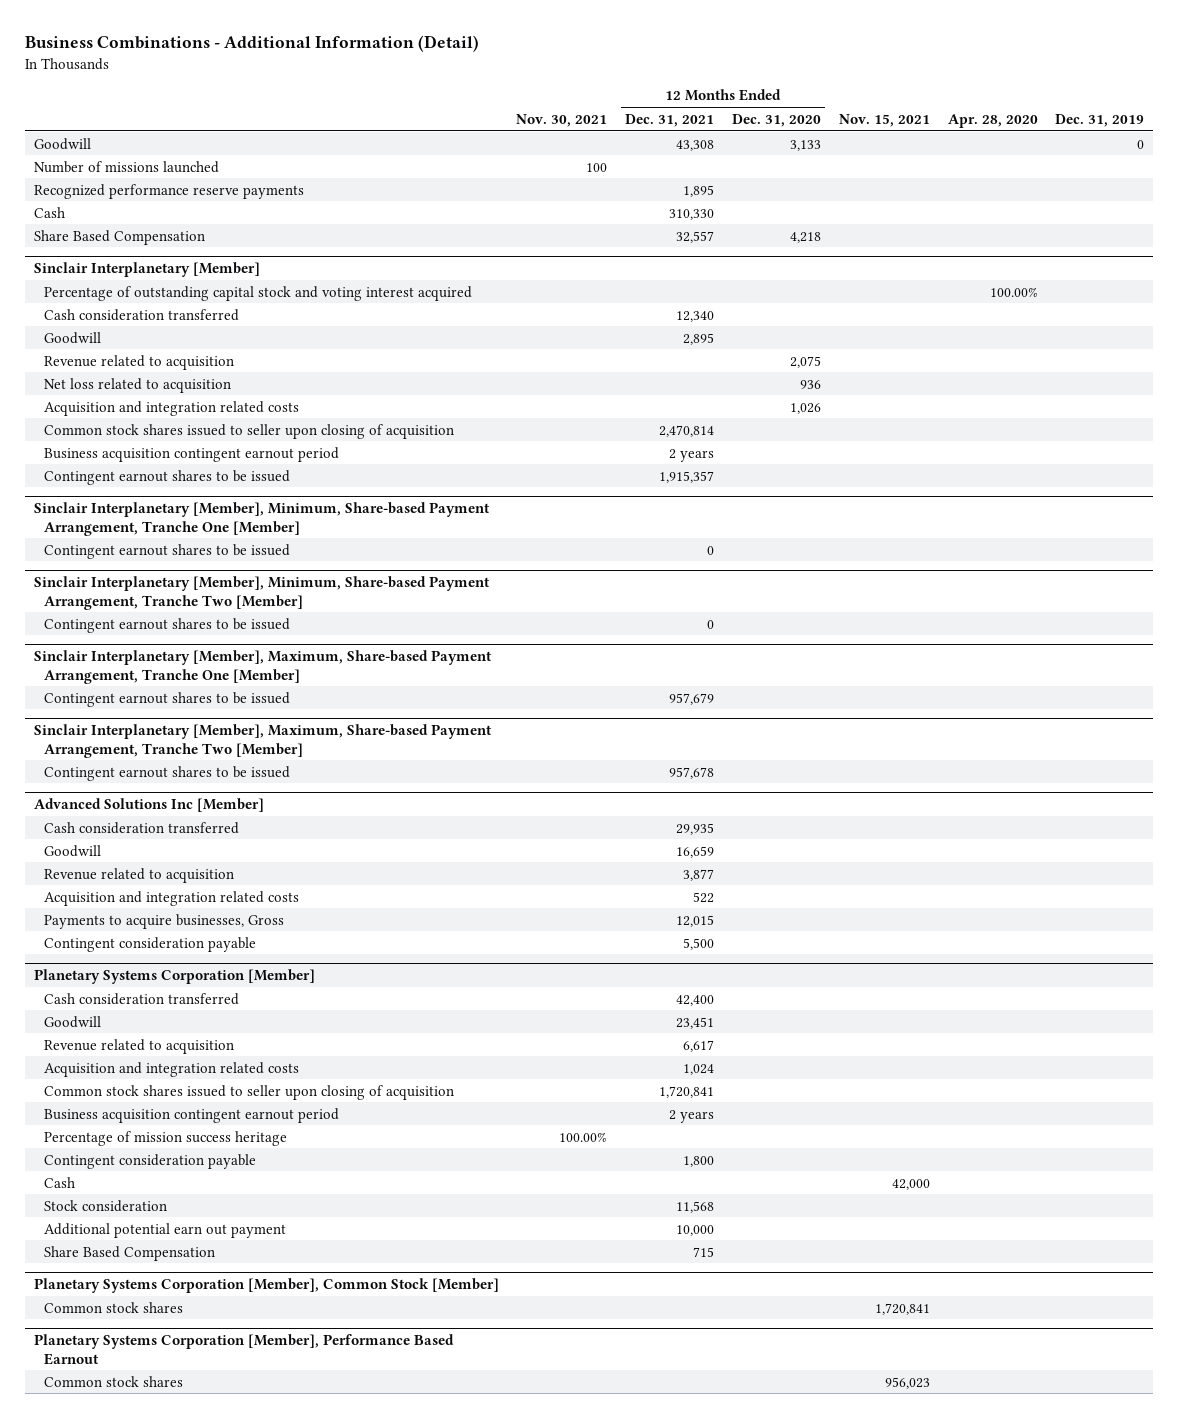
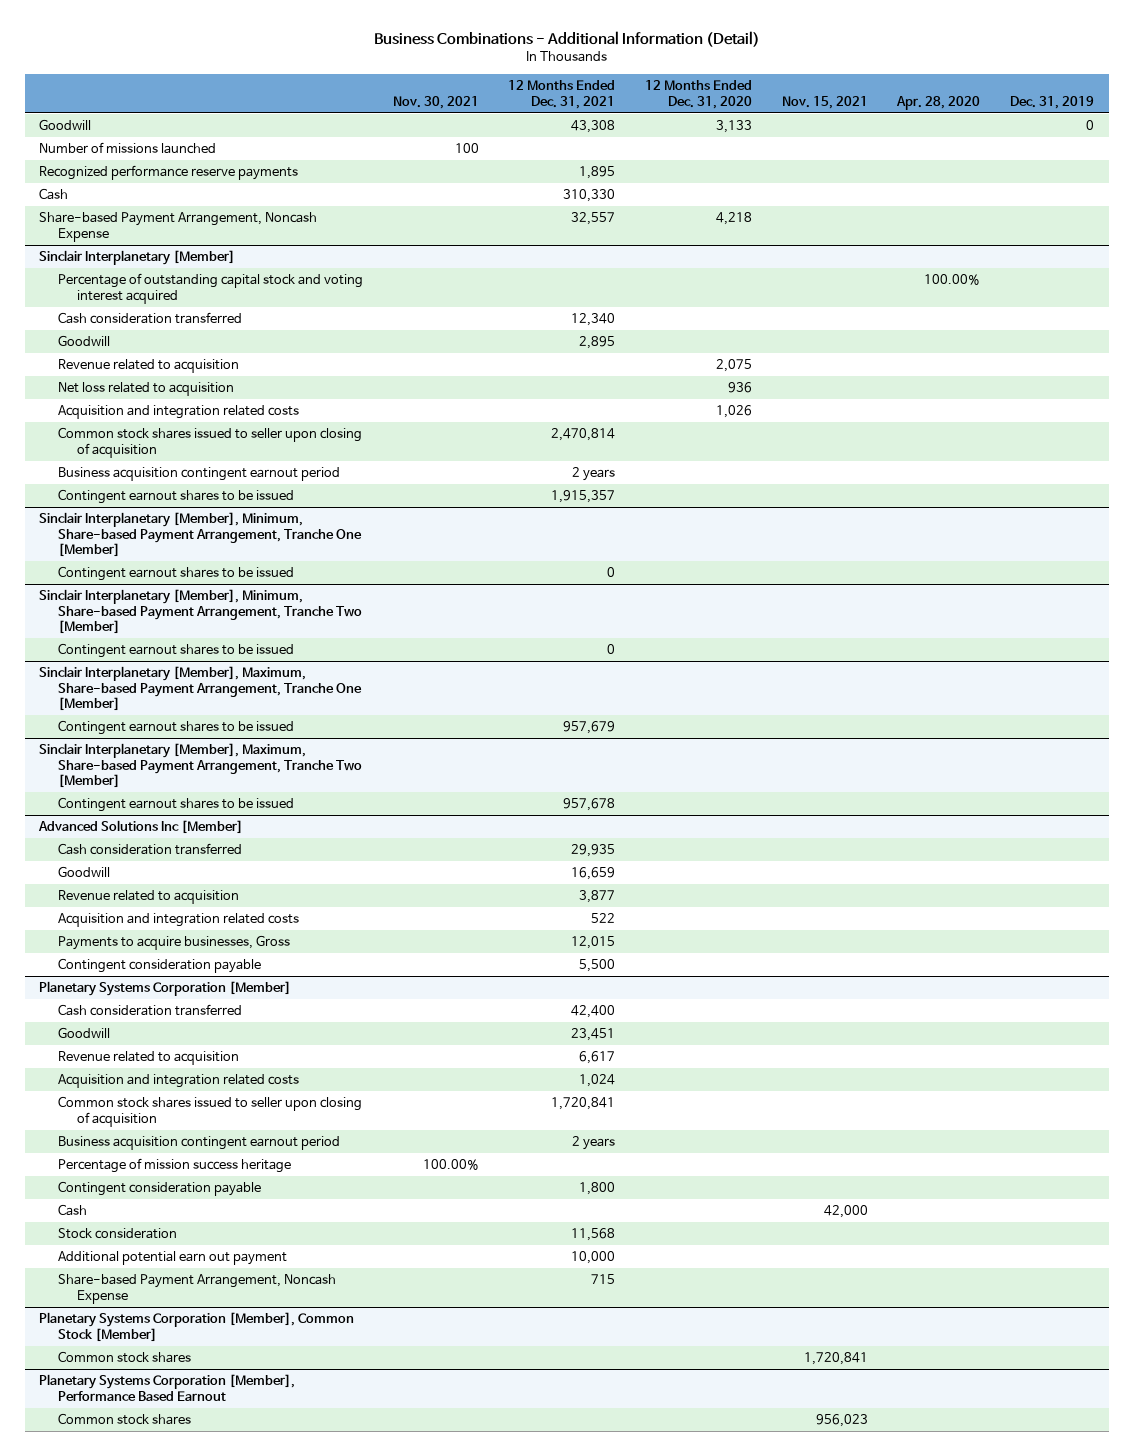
[33,229,205,245] Share Based Compensation -> [39,212,318,242] Share-based Payment Arrangement, Noncash Expense
[44,1245,216,1261] Share Based Compensation -> [58,1274,337,1304] Share-based Payment Arrangement, Noncash Expense

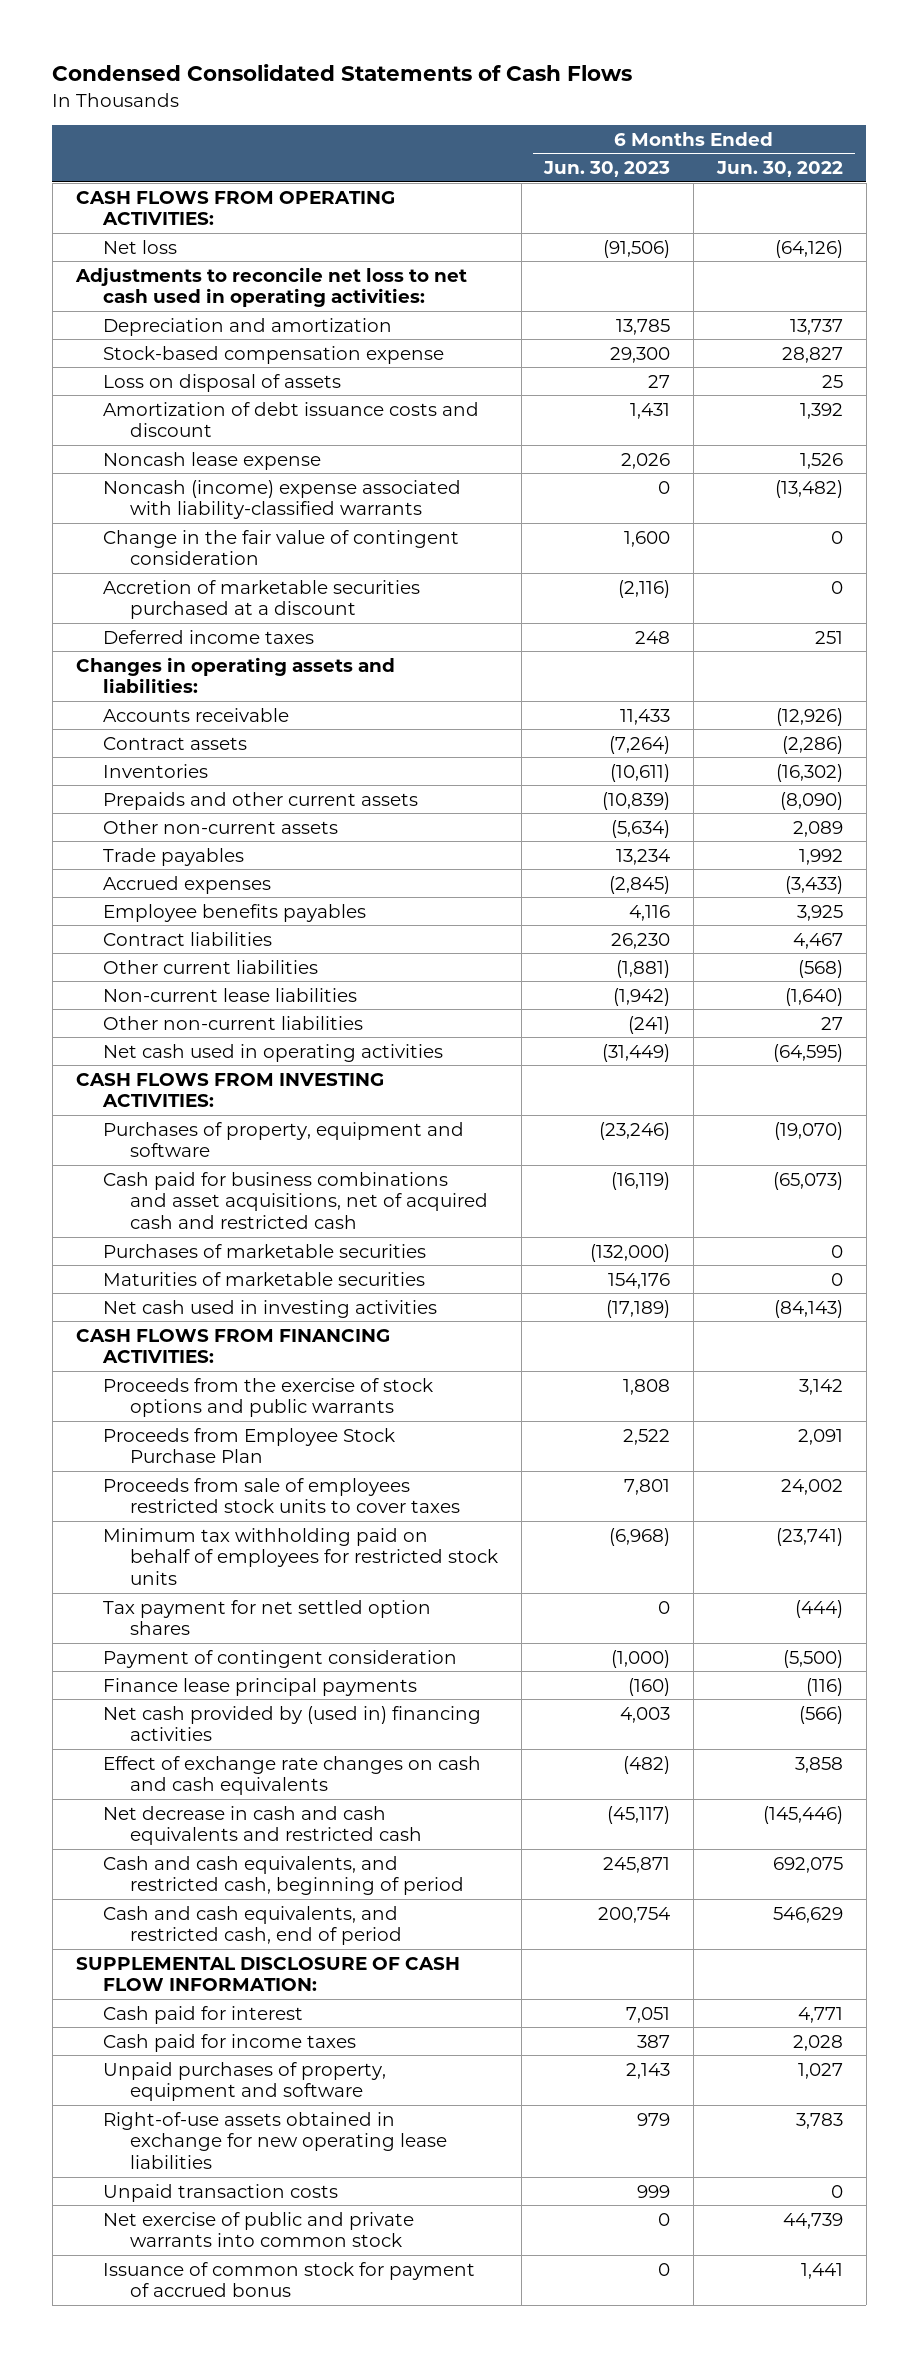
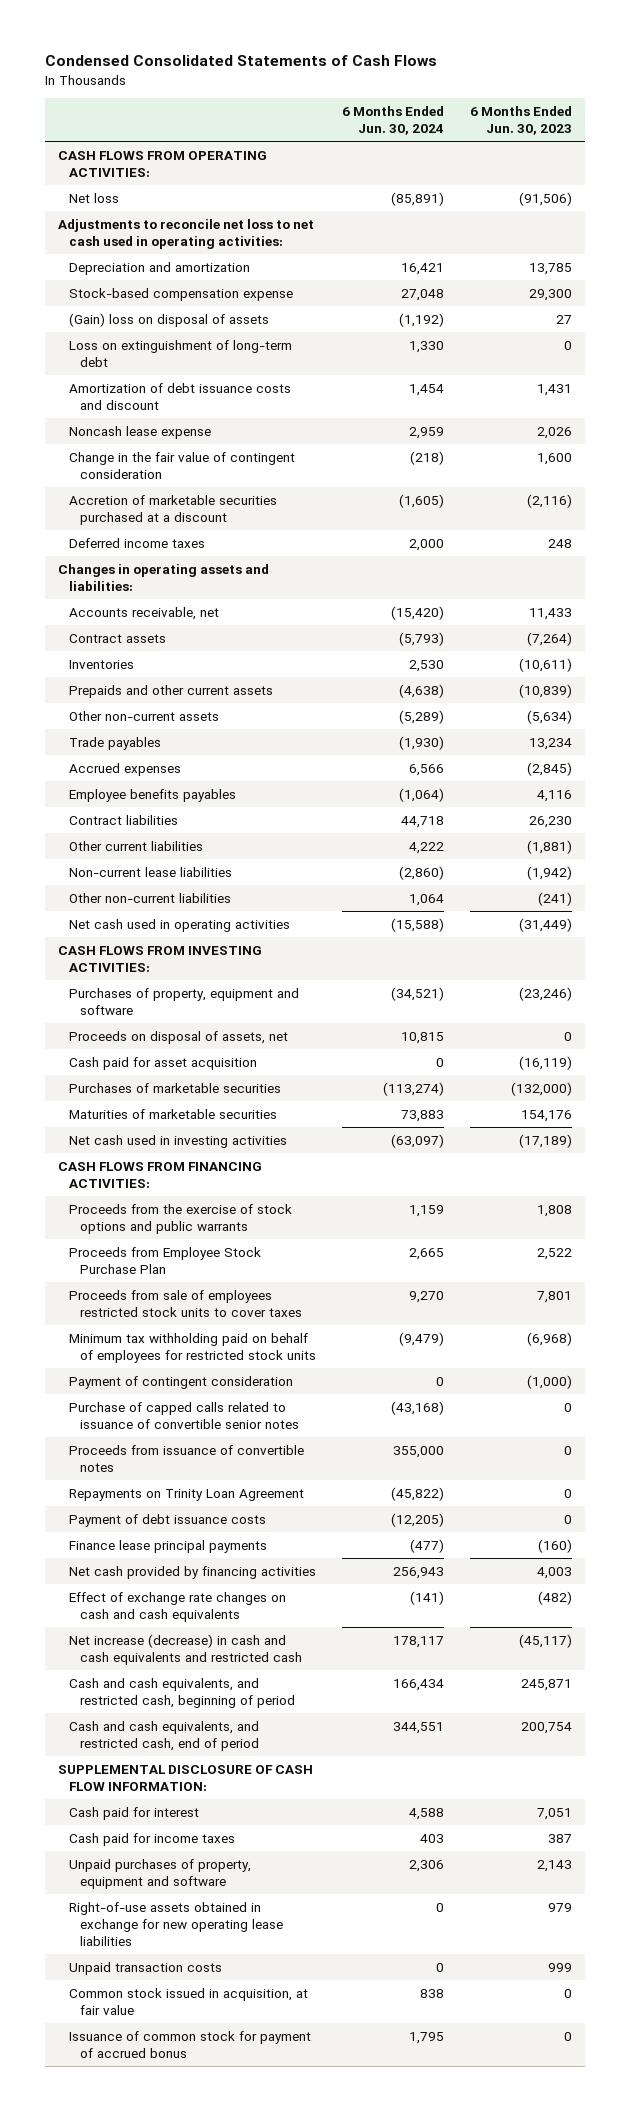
[716,160,844,177] Jun. 30, 2022 -> none
none -> [342,105,445,136] 6 Months Ended Jun. 30, 2024
[102,373,341,392] Loss on disposal of assets -> [69,312,270,327] (Gain) loss on disposal of assets
none -> [69,339,293,367] Loss on extinguishment of long-term debt
[102,479,461,520] Noncash (income) expense associated with liability-classified warrants -> none
[102,707,289,722] Accounts receivable -> [69,606,220,620] Accounts receivable, net
none -> [69,1030,289,1044] Proceeds on disposal of assets, net
[102,1171,488,1230] Cash paid for business combinations and asset acquisitions, net of acquired cash and restricted cash -> [69,1056,258,1070] Cash paid for asset acquisition
[102,1599,431,1636] Tax payment for net settled option shares -> none
none -> [69,1401,299,1429] Purchase of capped calls related to issuance of convertible senior notes
none -> [69,1444,305,1472] Proceeds from issuance of convertible notes
none -> [69,1488,305,1501] Repayments on Trinity Loan Agreement
none -> [69,1513,267,1527] Payment of debt issuance costs
[102,1705,481,1742] Net cash provided by (used in) financing activities -> [69,1565,317,1579] Net cash provided by financing activities
[102,1805,422,1846] Net decrease in cash and cash equivalents and restricted cash -> [69,1633,302,1665] Net increase (decrease) in cash and cash equivalents and restricted cash
[102,2211,414,2248] Net exercise of public and private warrants into common stock -> none
none -> [69,1987,309,2015] Common stock issued in acquisition, at fair value

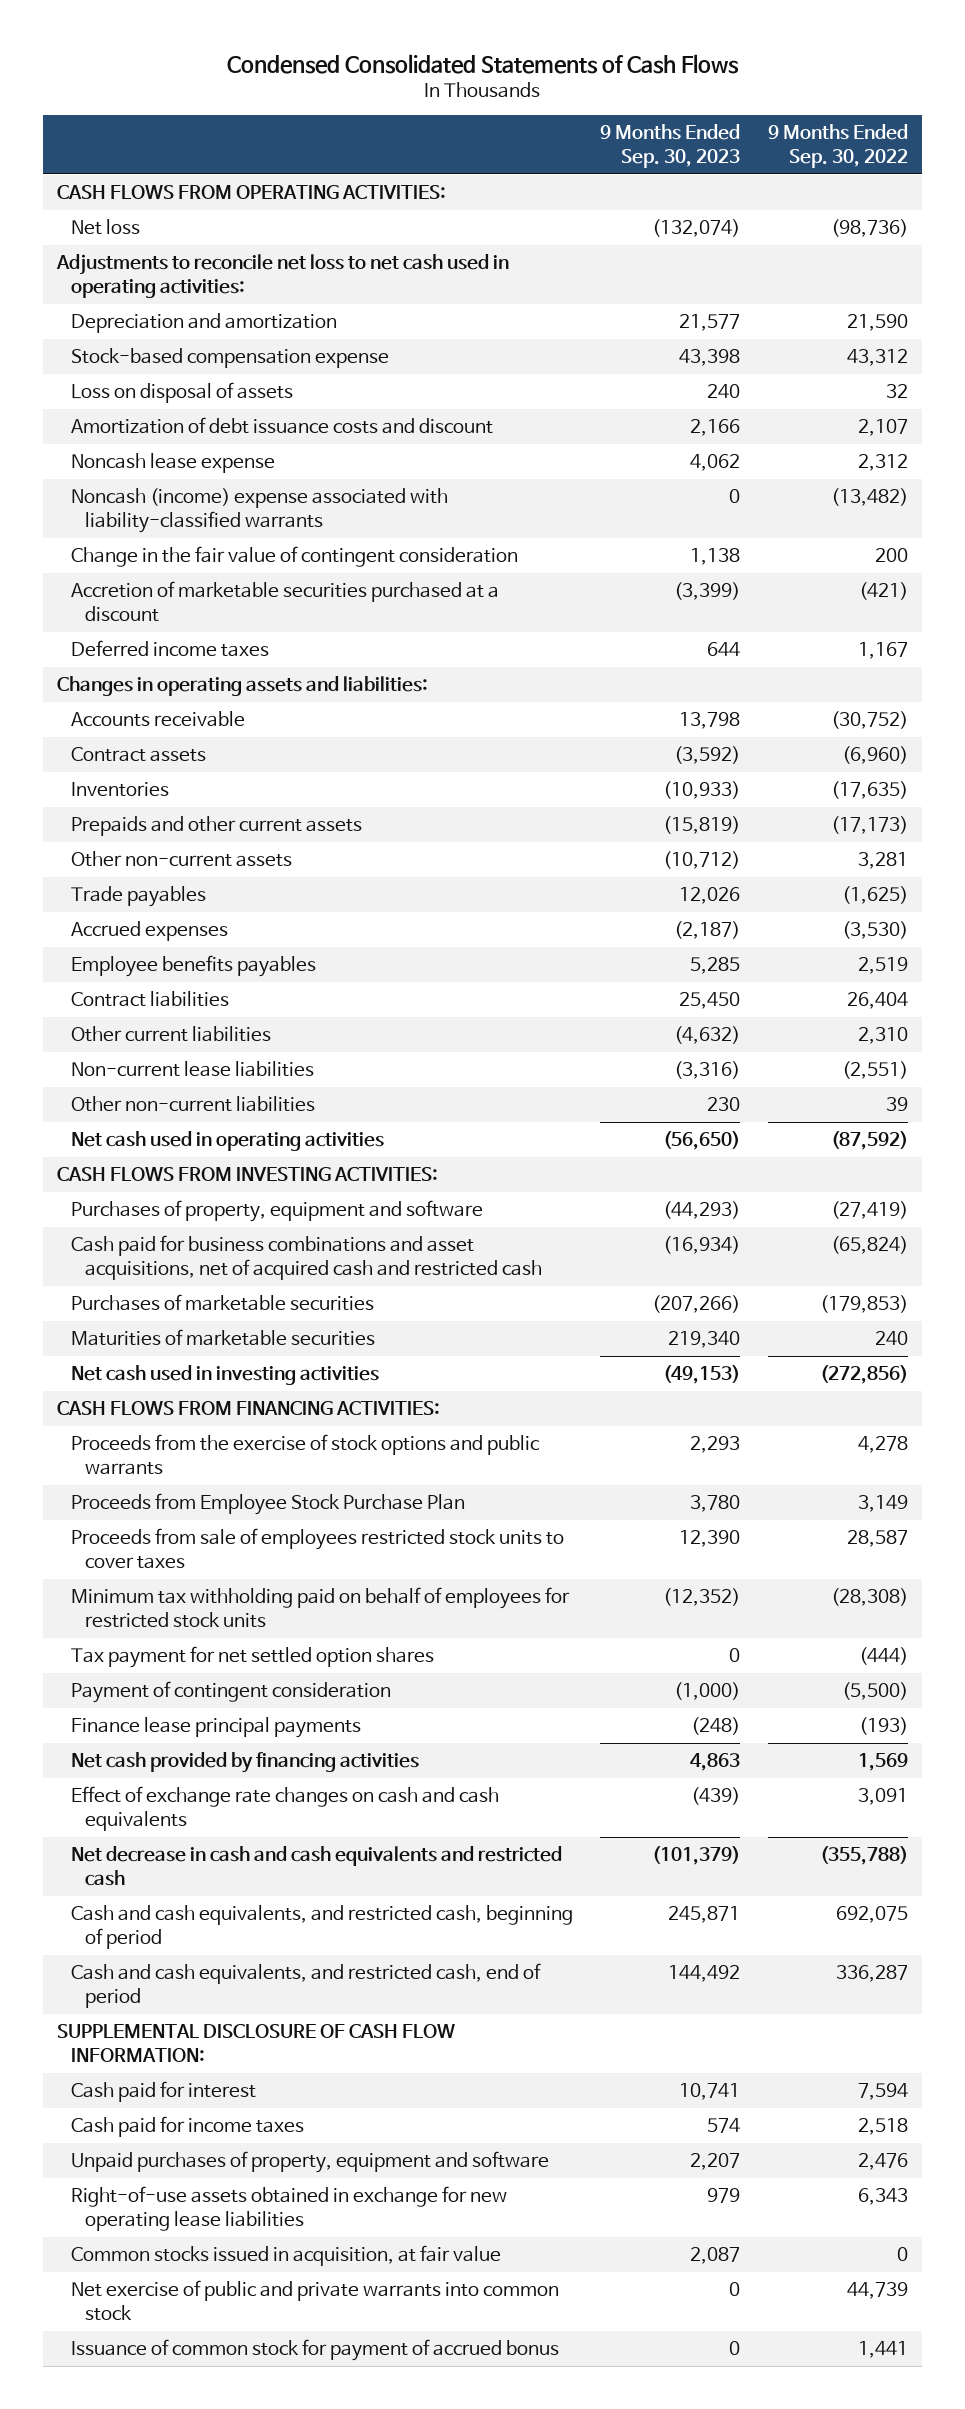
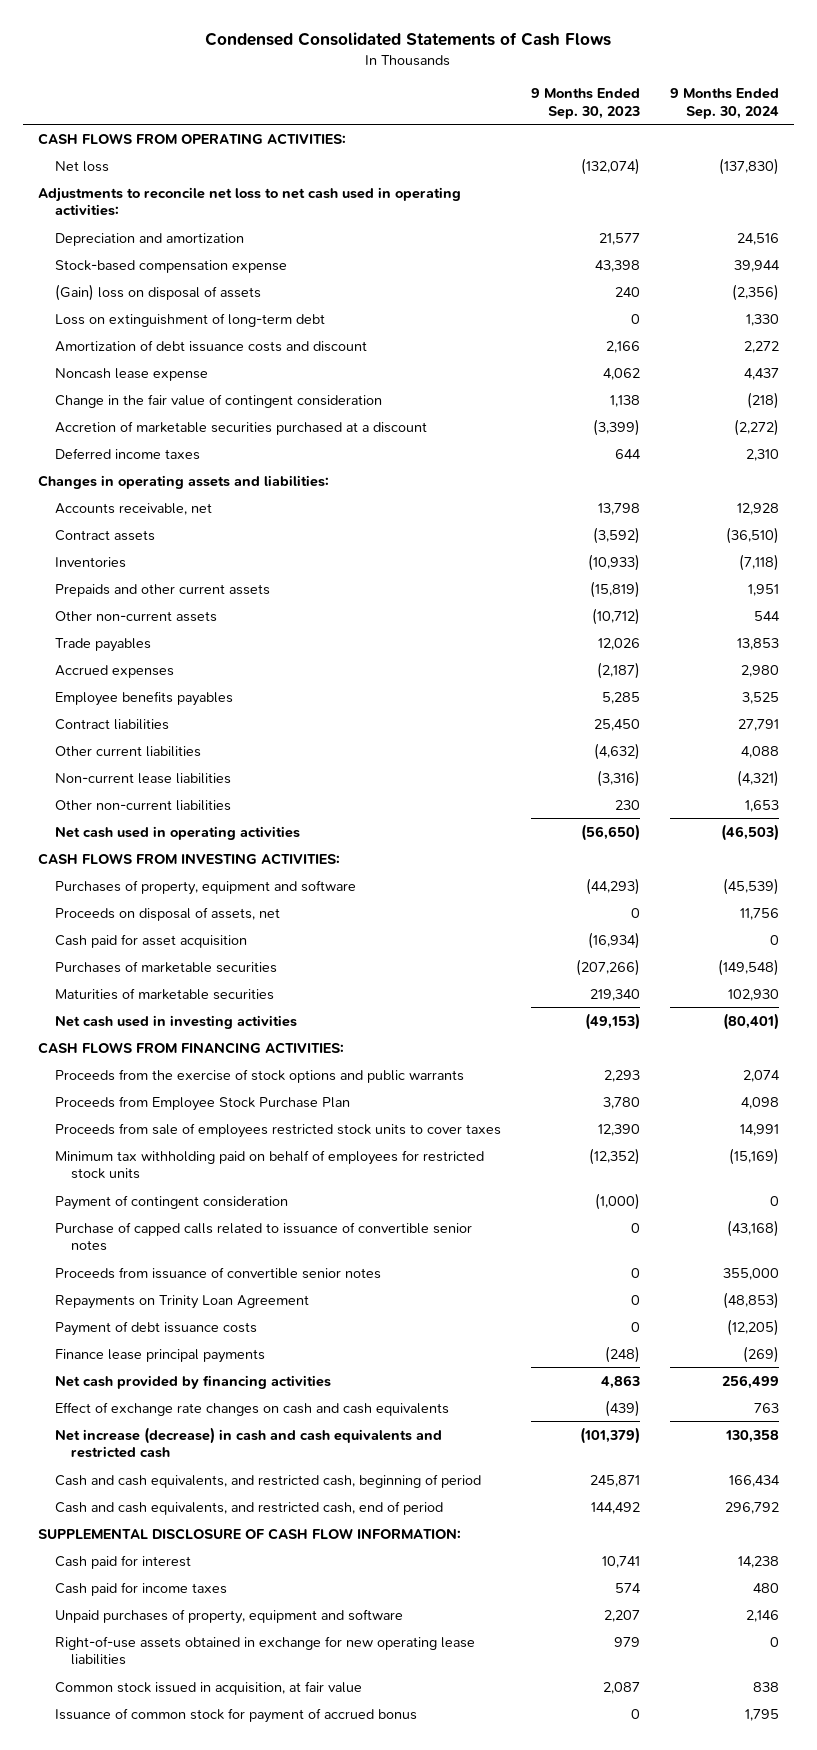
[767,124,908,168] 9 Months Ended Sep. 30, 2022 -> none
none -> [669,88,779,119] 9 Months Ended Sep. 30, 2024
[70,382,293,404] Loss on disposal of assets -> [54,283,261,301] (Gain) loss on disposal of assets
none -> [54,312,325,327] Loss on extinguishment of long-term debt
[70,488,448,533] Noncash (income) expense associated with liability-classified warrants -> none
[70,711,245,728] Accounts receivable -> [54,502,212,515] Accounts receivable, net
none -> [54,906,280,921] Proceeds on disposal of assets, net
[70,1235,542,1280] Cash paid for business combinations and asset acquisitions, net of acquired cash and restricted cash -> [54,933,247,948] Cash paid for asset acquisition
[70,1646,434,1669] Tax payment for net settled option shares -> none
none -> [54,1221,472,1252] Purchase of capped calls related to issuance of convertible senior notes
none -> [54,1266,381,1279] Proceeds from issuance of convertible senior notes
none -> [54,1294,309,1309] Repayments on Trinity Loan Agreement
none -> [54,1320,257,1336] Payment of debt issuance costs
[70,1846,562,1886] Net decrease in cash and cash equivalents and restricted cash -> [54,1426,442,1459] Net increase (decrease) in cash and cash equivalents and restricted cash
[70,2280,559,2321] Net exercise of public and private warrants into common stock -> none
[70,2245,501,2267] Common stocks issued in acquisition, at fair value -> [54,1680,362,1695] Common stock issued in acquisition, at fair value

